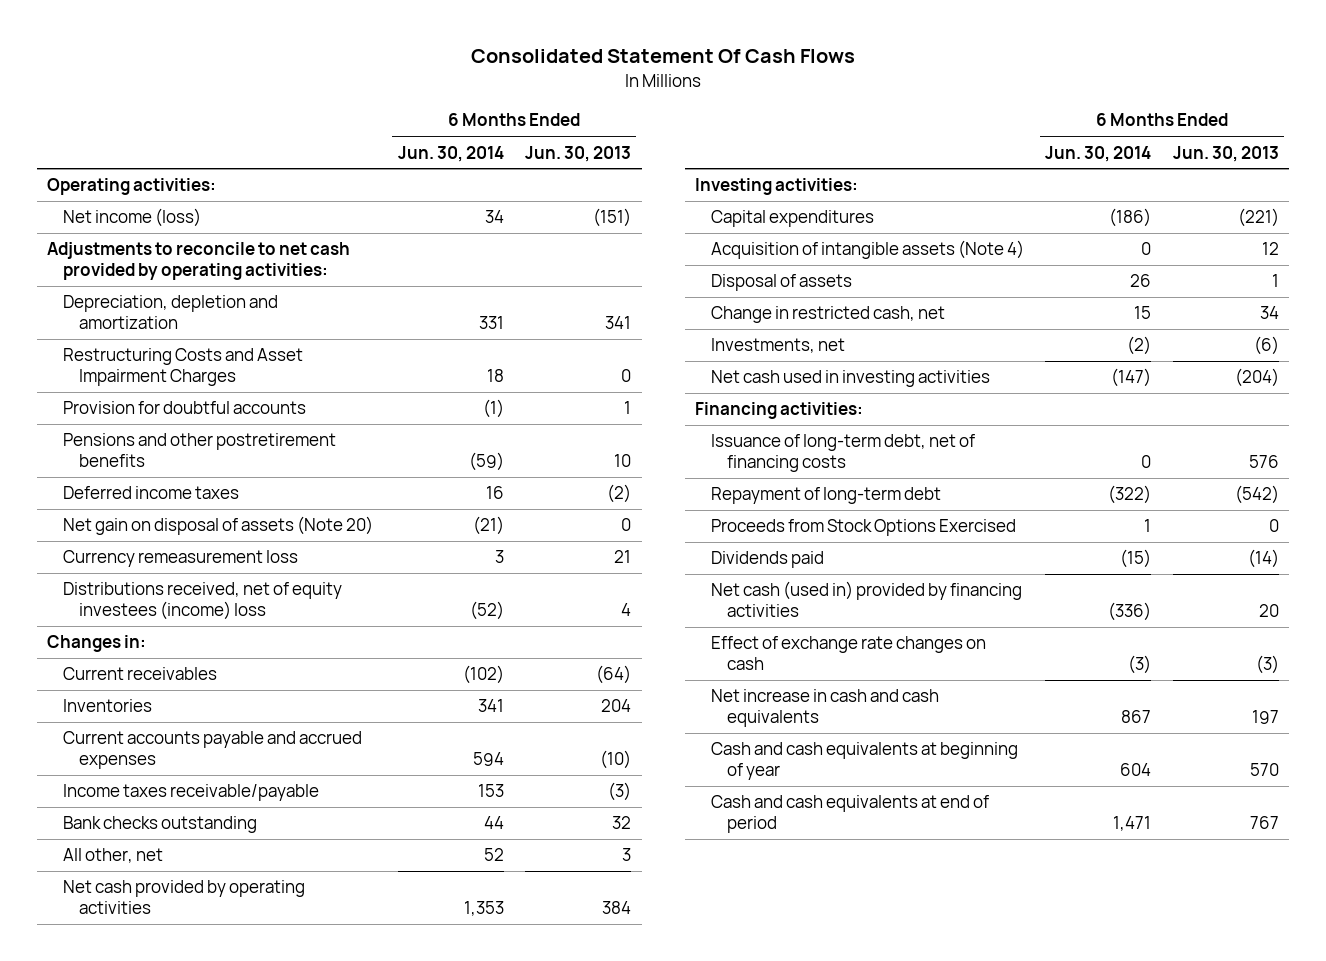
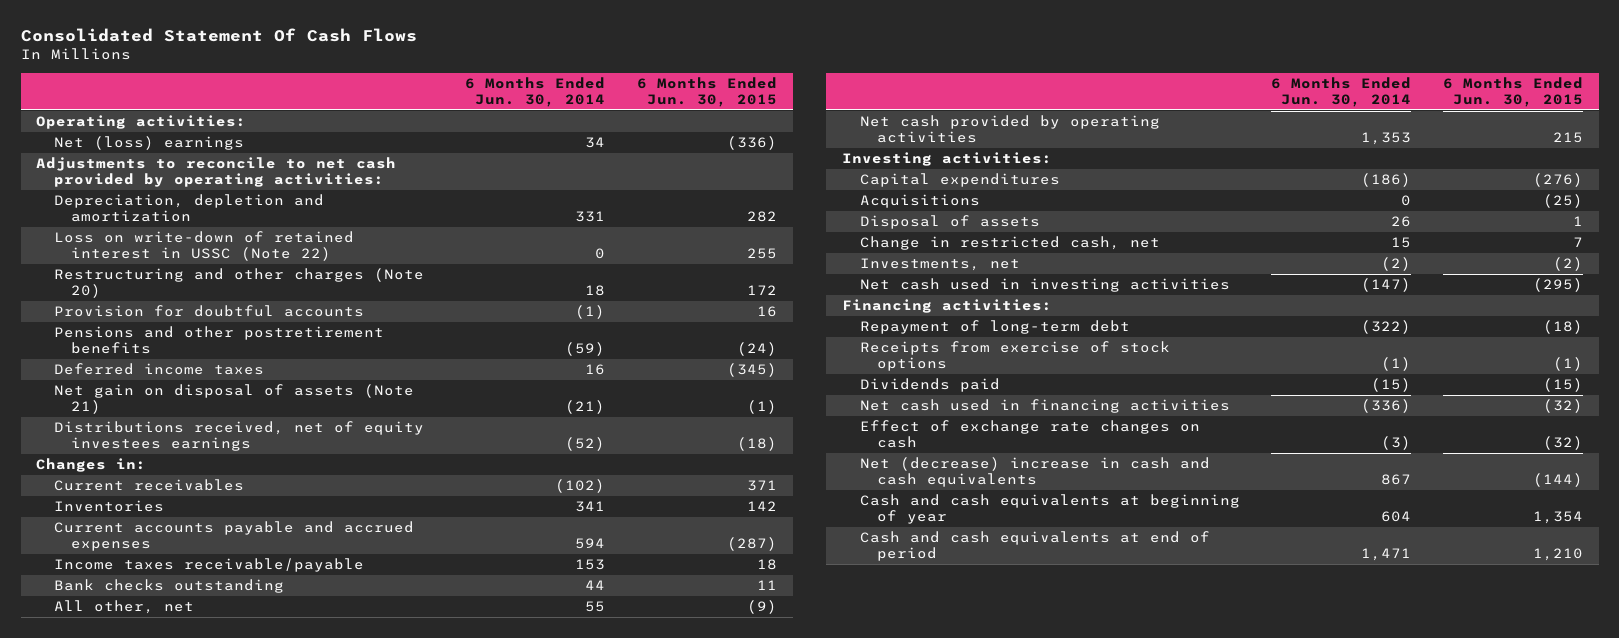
[524,145,631,162] Jun. 30, 2013 -> none
none -> [636,77,777,107] 6 Months Ended Jun. 30, 2015
[63,208,202,228] Net income (loss) -> [53,136,244,151] Net (loss) earnings
none -> [53,231,354,261] Loss on write-down of retained interest in USSC (Note 22)
[63,348,304,387] Restructuring Costs and Asset Impairment Charges -> [53,268,424,298] Restructuring and other charges (Note 20)
[63,550,299,568] Currency remeasurement loss -> none
[63,516,374,536] Net gain on disposal of assets (Note 20) -> [53,384,414,414] Net gain on disposal of assets (Note 21)
[63,582,343,621] Distributions received, net of equity investees (income) loss -> [53,421,424,451] Distributions received, net of equity investees earnings
[483,848,504,862] 52 -> [585,601,606,613] 55
[711,240,1025,260] Acquisition of intangible assets (Note 4) -> none
none -> [859,194,980,209] Acquisitions
[711,434,976,473] Issuance of long-term debt, net of financing costs -> none
[711,519,1017,537] Proceeds from Stock Options Exercised -> [859,341,1170,371] Receipts from exercise of stock options
[1144,519,1152,533] 1 -> [1381,356,1412,371] (1)
[711,581,1023,618] Net cash (used in) provided by financing activities -> [859,399,1230,414] Net cash used in financing activities
[711,689,940,728] Net increase in cash and cash equivalents -> [859,457,1210,487] Net (decrease) increase in cash and cash equivalents

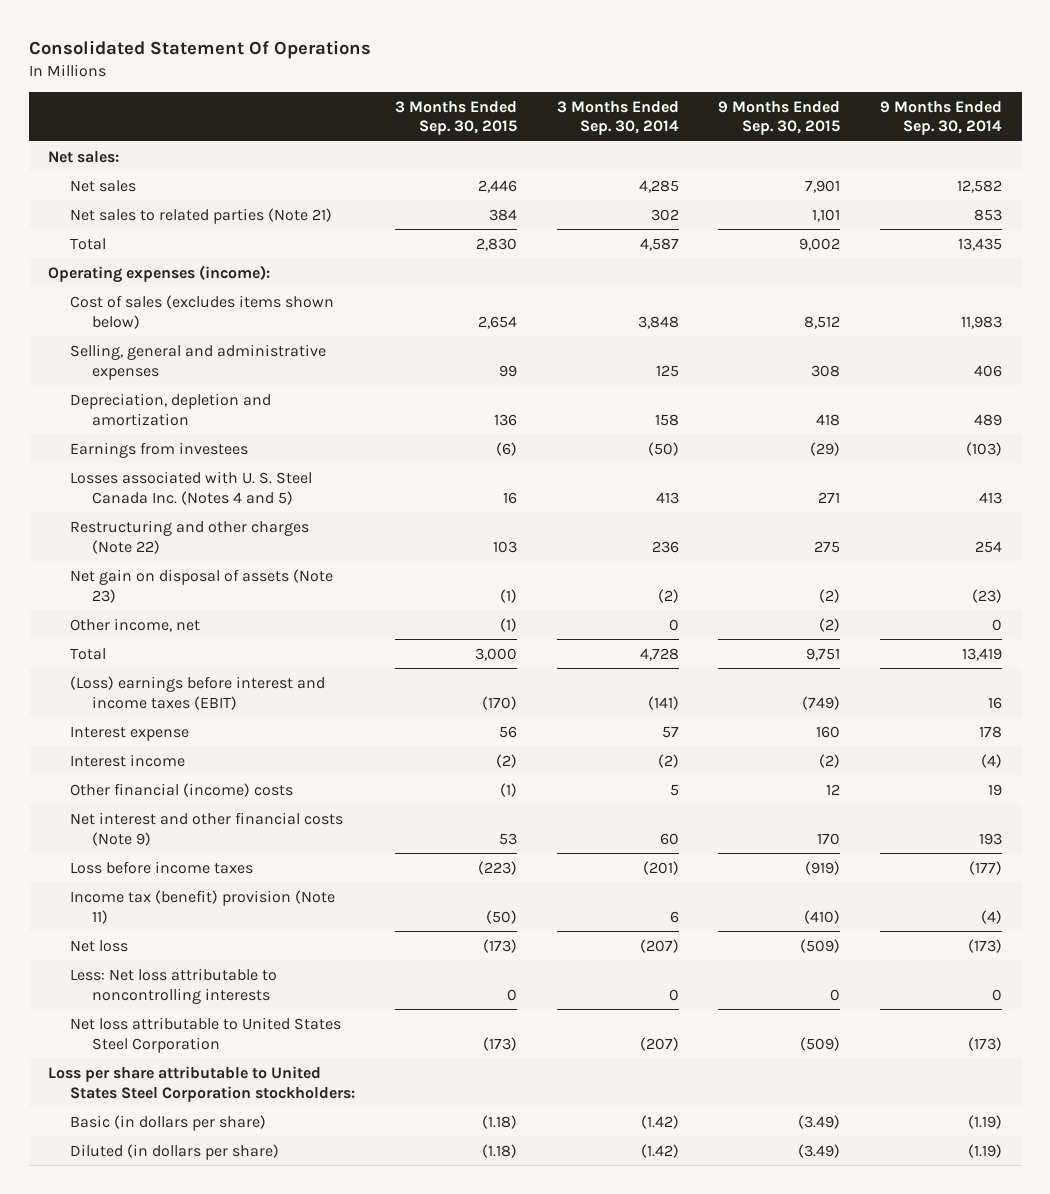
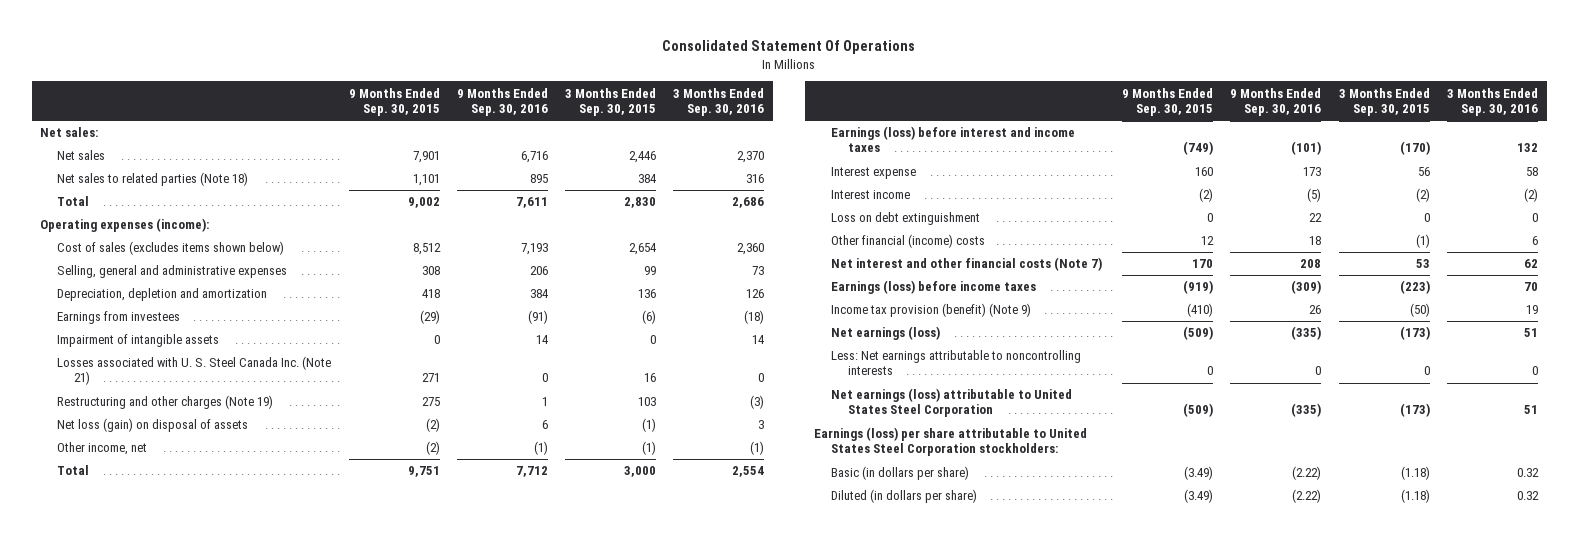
[556,100,679,136] 3 Months Ended Sep. 30, 2014 -> none
[879,100,1002,136] 9 Months Ended Sep. 30, 2014 -> none
none -> [456,87,548,116] 9 Months Ended Sep. 30, 2016
none -> [673,87,765,116] 3 Months Ended Sep. 30, 2016
[70,207,333,224] Net sales to related parties (Note 21) -> [57,172,249,187] Net sales to related parties (Note 18)
none -> [57,334,220,348] Impairment of intangible assets
[70,470,313,505] Losses associated with U. S. Steel Canada Inc. (Notes 4 and 5) -> [57,356,332,386] Losses associated with U. S. Steel Canada Inc. (Note 21)
[70,519,310,554] Restructuring and other charges (Note 22) -> [57,395,274,410] Restructuring and other charges (Note 19)
[70,568,334,603] Net gain on disposal of assets (Note 23) -> [57,418,249,433] Net loss (gain) on disposal of assets
[70,675,326,710] (Loss) earnings before interest and income taxes (EBIT) -> [830,126,1075,153] Earnings (loss) before interest and income taxes
none -> [830,212,980,226] Loss on debt extinguishment
[70,811,344,846] Net interest and other financial costs (Note 9) -> [830,257,1102,272] Net interest and other financial costs (Note 7)
[70,860,254,874] Loss before income taxes -> [830,280,1036,295] Earnings (loss) before income taxes
[70,889,336,924] Income tax (benefit) provision (Note 11) -> [830,303,1031,318] Income tax provision (benefit) (Note 9)
[70,939,129,952] Net loss -> [830,326,940,341] Net earnings (loss)
[70,967,278,1004] Less: Net loss attributable to noncontrolling interests -> [830,350,1081,376] Less: Net earnings attributable to noncontrolling interests
[70,1016,342,1053] Net loss attributable to United States Steel Corporation -> [830,388,1072,418] Net earnings (loss) attributable to United States Steel Corporation
[48,1065,356,1102] Loss per share attributable to United States Steel Corporation stockholders: -> [813,427,1087,457] Earnings (loss) per share attributable to United States Steel Corporation stockholders:

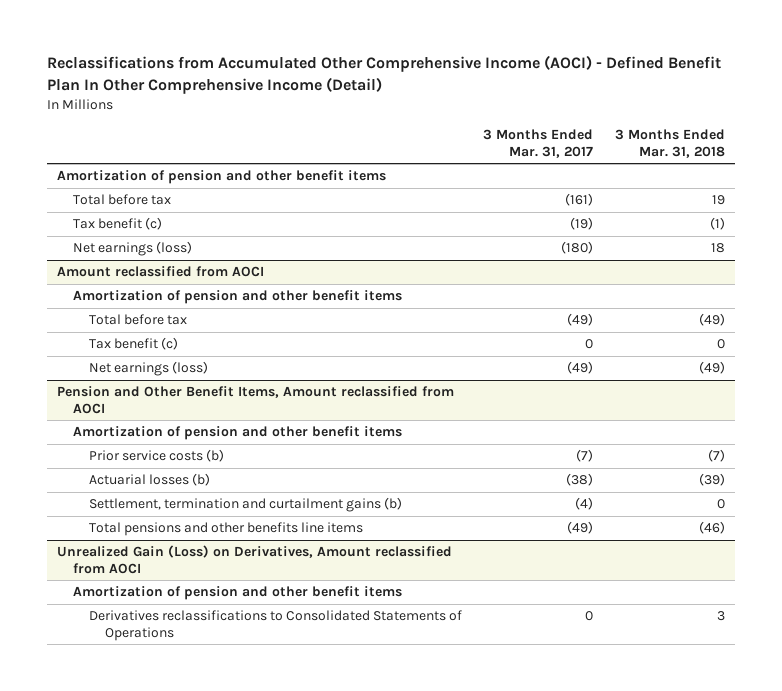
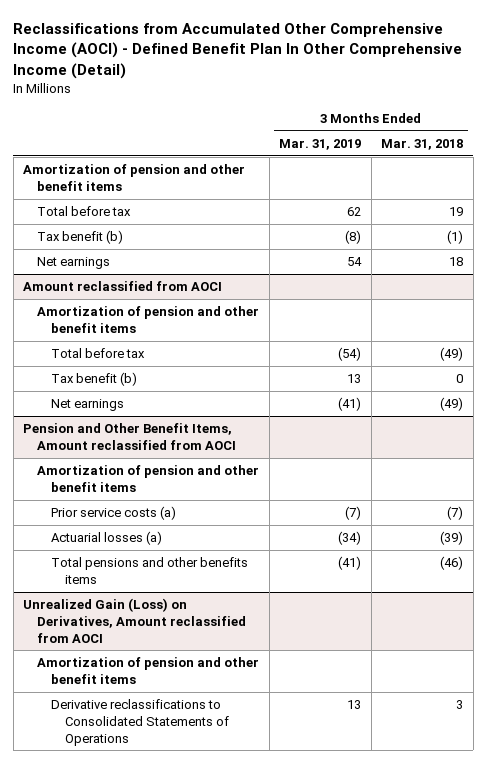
[483,129,594,158] 3 Months Ended Mar. 31, 2017 -> none
none -> [279,139,362,151] Mar. 31, 2019
[73,217,163,231] Tax benefit (c) -> [37,230,124,245] Tax benefit (b)
[73,241,193,257] Net earnings (loss) -> [37,257,111,270] Net earnings
[89,337,179,351] Tax benefit (c) -> [51,372,138,387] Tax benefit (b)
[89,361,209,377] Net earnings (loss) -> [51,399,125,412] Net earnings
[89,497,403,513] Settlement, termination and curtailment gains (b) -> none
[89,449,225,463] Prior service costs (b) -> [51,506,177,521] Prior service costs (a)
[89,473,211,487] Actuarial losses (b) -> [51,531,163,546] Actuarial losses (a)
[89,522,364,537] Total pensions and other benefits line items -> [51,557,249,584] Total pensions and other benefits items
[89,610,463,641] Derivatives reclassifications to Consolidated Statements of Operations -> [51,699,230,746] Derivative reclassifications to Consolidated Statements of Operations

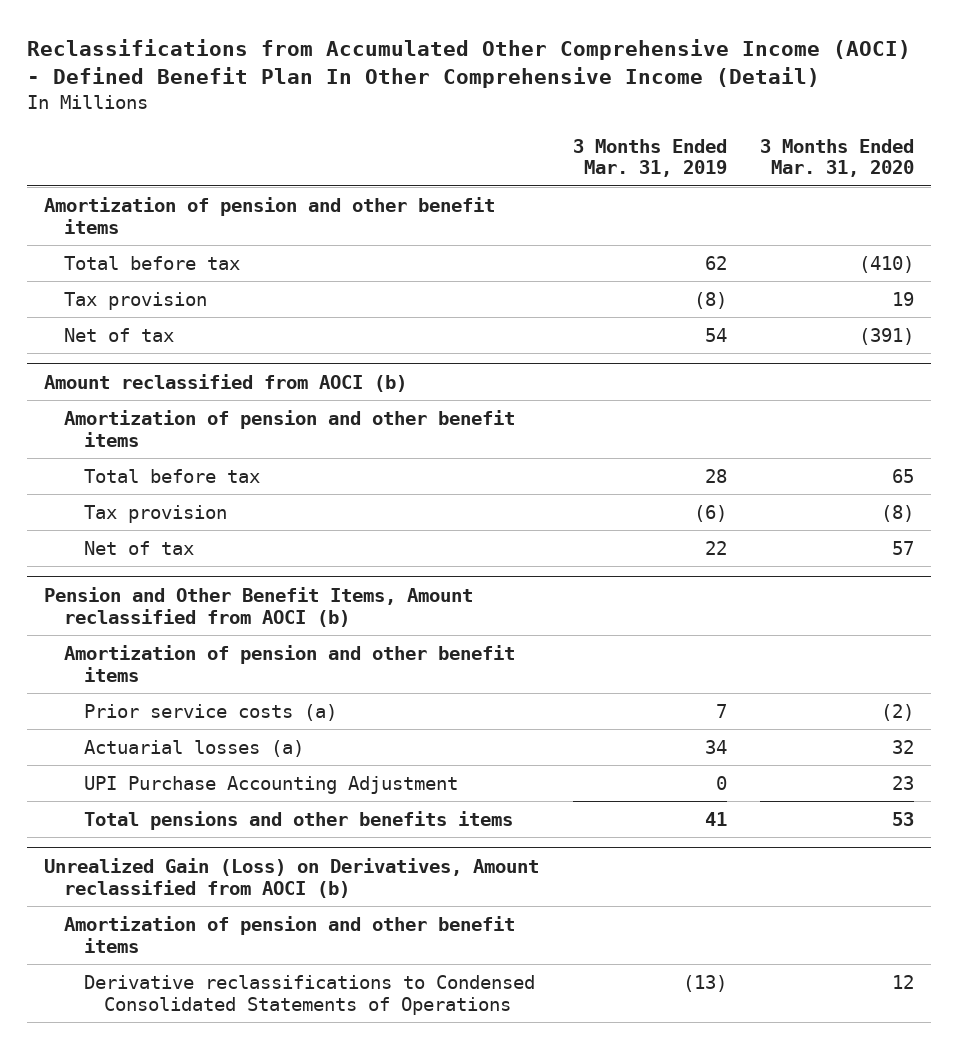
[381,139,464,151] Mar. 31, 2018 -> none
none -> [760,138,915,178] 3 Months Ended Mar. 31, 2020
[37,230,124,245] Tax benefit (b) -> [64,291,208,310] Tax provision
[37,257,111,270] Net earnings -> [64,327,175,342] Net of tax
[23,281,223,292] Amount reclassified from AOCI -> [43,373,407,392] Amount reclassified from AOCI (b)
[338,347,362,362] (54) -> [704,468,727,483] 28
[51,372,138,387] Tax benefit (b) -> [84,504,228,523] Tax provision
[347,374,362,384] 13 -> [693,504,727,522] (6)
[51,399,125,412] Net earnings -> [84,540,195,555] Net of tax
[338,397,362,412] (41) -> [704,540,727,555] 22
[23,423,237,450] Pension and Other Benefit Items, Amount reclassified from AOCI -> [43,586,473,627] Pension and Other Benefit Items, Amount reclassified from AOCI (b)
[345,506,362,521] (7) -> [715,703,727,718] 7
[338,531,362,546] (34) -> [704,739,727,754] 34
none -> [84,775,459,794] UPI Purchase Accounting Adjustment
[338,556,362,571] (41) -> [704,811,727,826] 41
[23,598,247,643] Unrealized Gain (Loss) on Derivatives, Amount reclassified from AOCI -> [43,857,539,898] Unrealized Gain (Loss) on Derivatives, Amount reclassified from AOCI (b)
[51,699,230,746] Derivative reclassifications to Consolidated Statements of Operations -> [84,974,536,1015] Derivative reclassifications to Condensed Consolidated Statements of Operations
[347,700,362,710] 13 -> [682,974,727,992] (13)

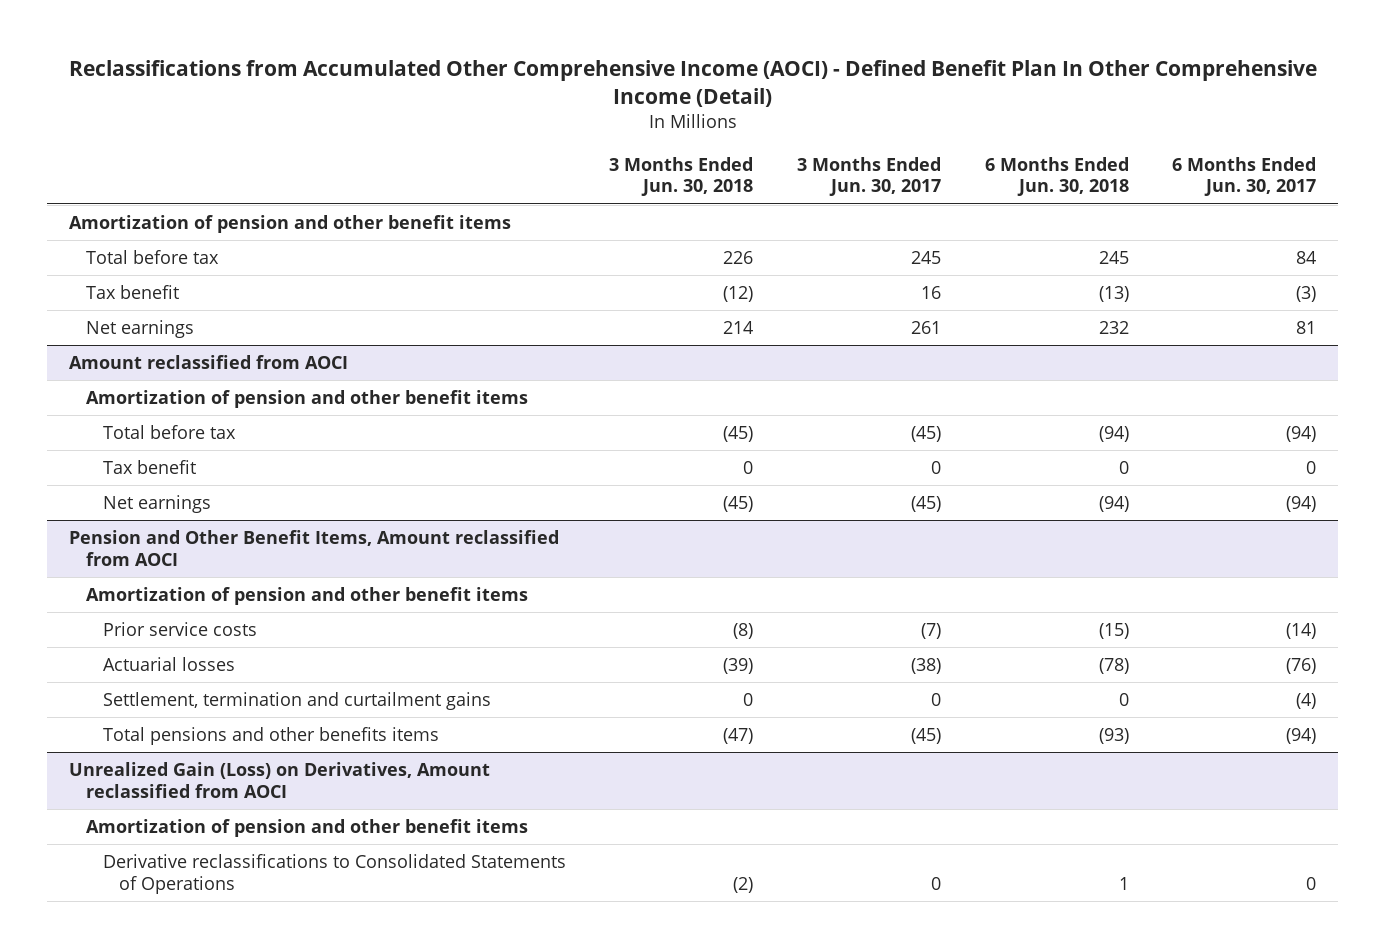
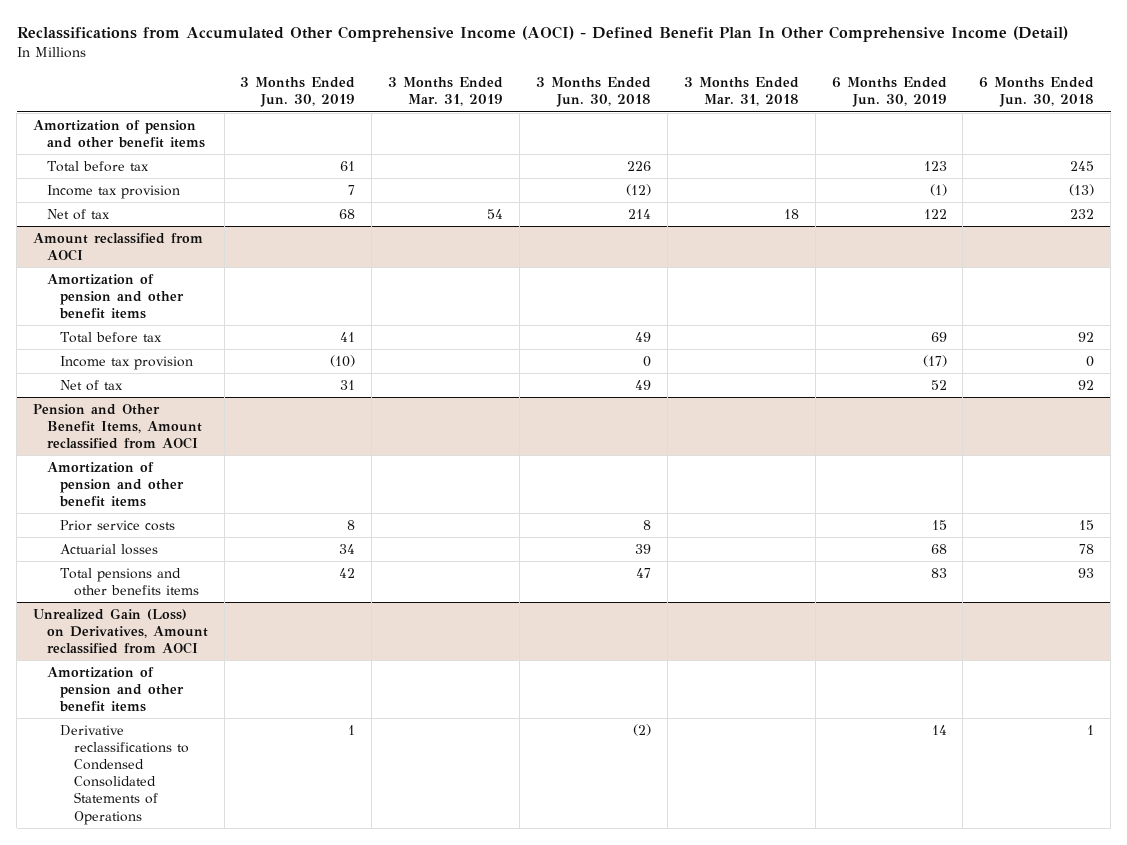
[796,156,941,197] 3 Months Ended Jun. 30, 2017 -> none
[1172,156,1317,197] 6 Months Ended Jun. 30, 2017 -> none
none -> [240,77,356,108] 3 Months Ended Jun. 30, 2019
none -> [388,77,504,107] 3 Months Ended Mar. 31, 2019
none -> [683,77,799,107] 3 Months Ended Mar. 31, 2018
none -> [831,77,947,108] 6 Months Ended Jun. 30, 2019
[85,285,179,300] Tax benefit -> [46,184,180,199] Income tax provision
[85,320,194,339] Net earnings -> [46,208,110,220] Net of tax
[723,426,754,443] (45) -> [635,331,652,342] 49
[1098,426,1129,443] (94) -> [1078,331,1095,342] 92
[102,460,196,475] Tax benefit -> [60,355,194,370] Income tax provision
[102,495,211,514] Net earnings -> [60,379,124,391] Net of tax
[723,496,754,513] (45) -> [635,379,652,390] 49
[1098,496,1129,513] (94) -> [1078,379,1095,390] 92
[102,692,491,711] Settlement, termination and curtailment gains -> none
[733,623,754,640] (8) -> [643,519,652,530] 8
[1098,623,1129,640] (15) -> [1079,519,1095,530] 15
[723,658,754,675] (39) -> [635,543,652,554] 39
[1098,658,1129,675] (78) -> [1079,543,1095,554] 78
[723,728,754,745] (47) -> [636,567,652,578] 47
[1098,728,1129,745] (93) -> [1078,567,1095,578] 93
[102,854,566,894] Derivative reclassifications to Consolidated Statements of Operations -> [60,724,189,825] Derivative reclassifications to Condensed Consolidated Statements of Operations

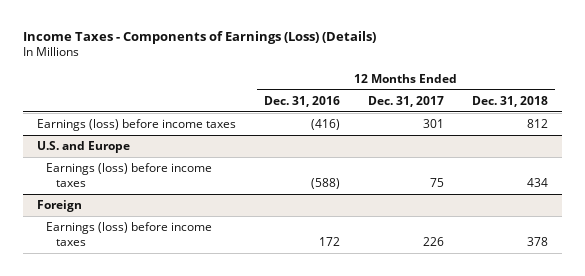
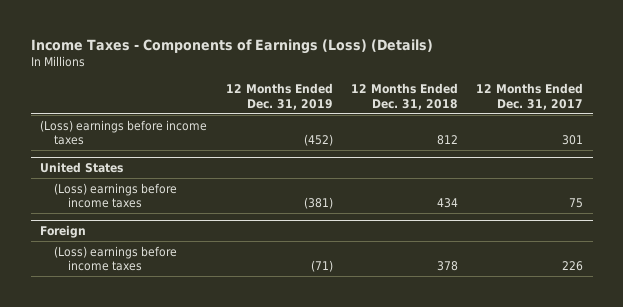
[263,95,340,107] Dec. 31, 2016 -> none
none -> [225,83,333,110] 12 Months Ended Dec. 31, 2019
[36,119,236,132] Earnings (loss) before income taxes -> [40,119,208,146] (Loss) earnings before income taxes
[36,141,130,154] U.S. and Europe -> [40,162,124,174] United States
[46,163,213,187] Earnings (loss) before income taxes -> [54,182,178,209] (Loss) earnings before income taxes
[46,222,213,246] Earnings (loss) before income taxes -> [54,245,178,272] (Loss) earnings before income taxes

